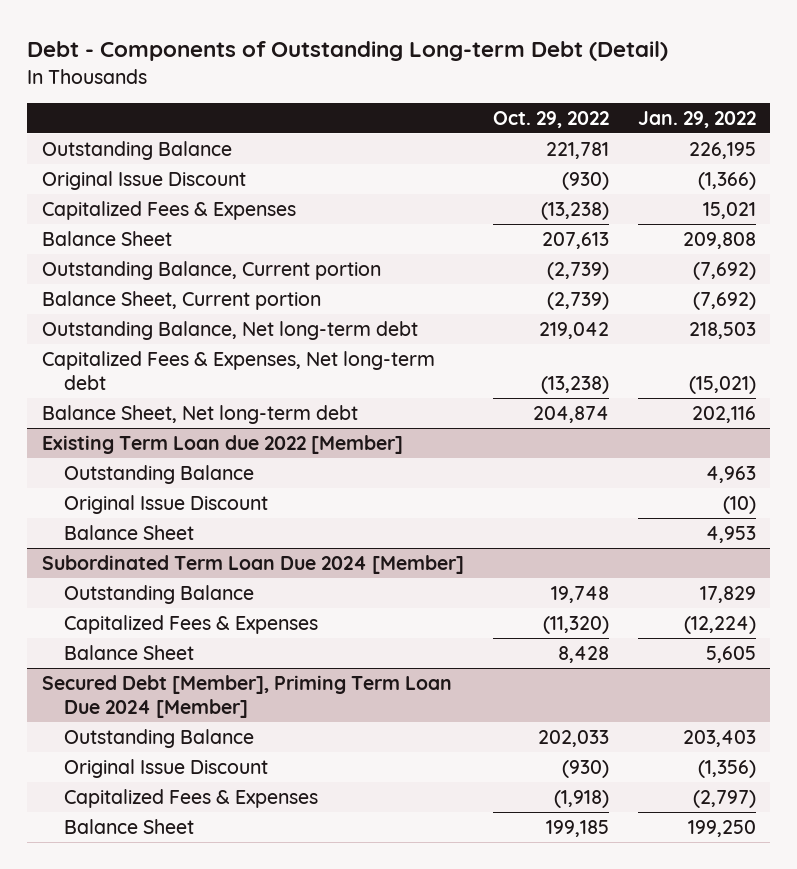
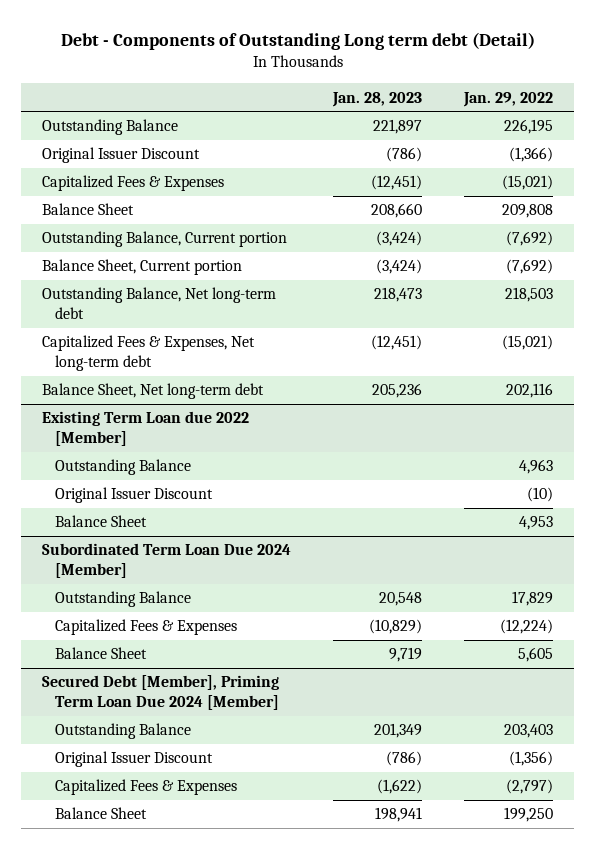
[27,41,669,62] Debt - Components of Outstanding Long-term Debt (Detail) -> [60,32,535,51] Debt - Components of Outstanding Long term debt (Detail)
[492,110,609,128] Oct. 29, 2022 -> none
none -> [332,91,423,107] Jan. 28, 2023
[41,170,246,190] Original Issue Discount -> [42,147,201,164] Original Issuer Discount
[702,201,756,219] 15,021 -> [502,175,554,191] (15,021)
[63,494,268,514] Original Issue Discount -> [55,487,214,504] Original Issuer Discount
[63,758,268,778] Original Issue Discount -> [55,751,214,768] Original Issuer Discount

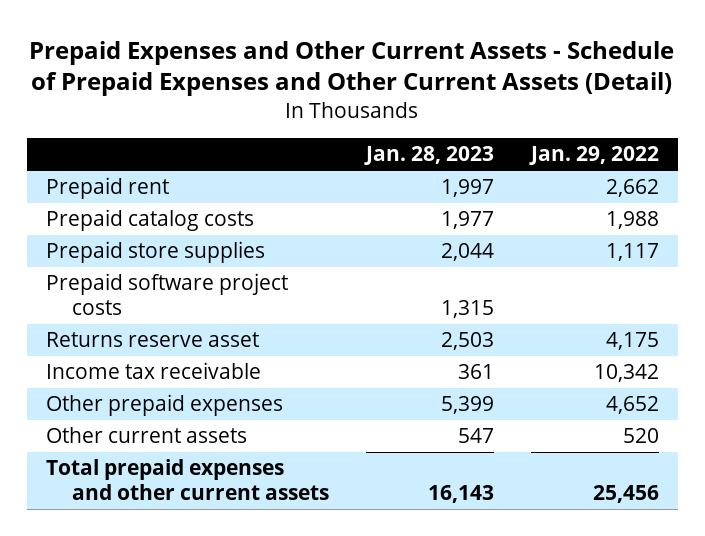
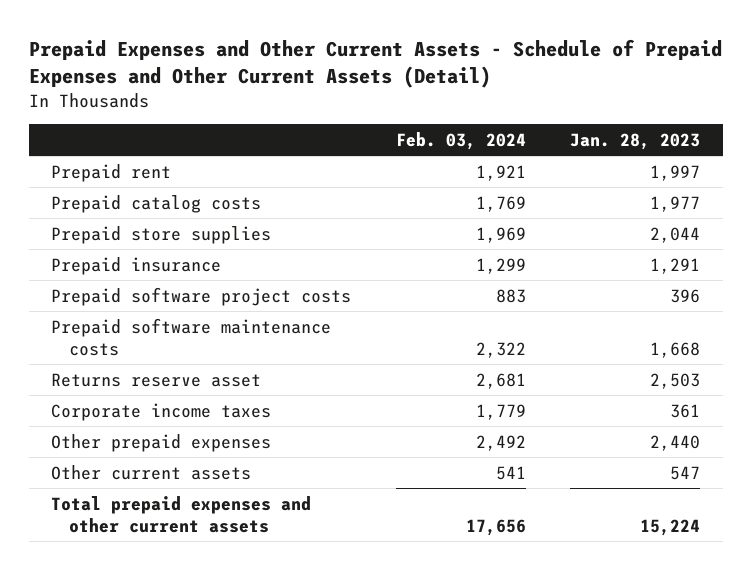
[528,146,659,166] Jan. 29, 2022 -> none
none -> [395,131,526,150] Feb. 03, 2024
none -> [50,256,221,275] Prepaid insurance
[440,299,494,318] 1,315 -> [670,288,701,303] 396
none -> [50,317,331,356] Prepaid software maintenance costs
[45,362,261,380] Income tax receivable -> [50,402,271,421] Corporate income taxes
[440,396,494,415] 5,399 -> [650,434,701,451] 2,440
[427,484,494,503] 16,143 -> [640,518,701,536] 15,224

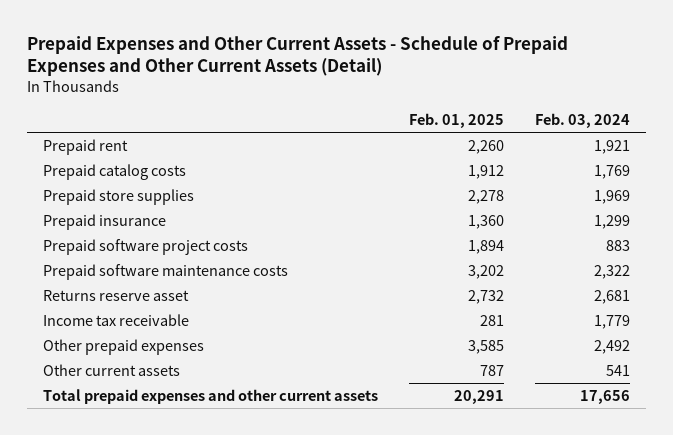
[570,132,701,150] Jan. 28, 2023 -> none
none -> [409,112,505,128] Feb. 01, 2025
[50,402,271,421] Corporate income taxes -> [42,314,189,327] Income tax receivable

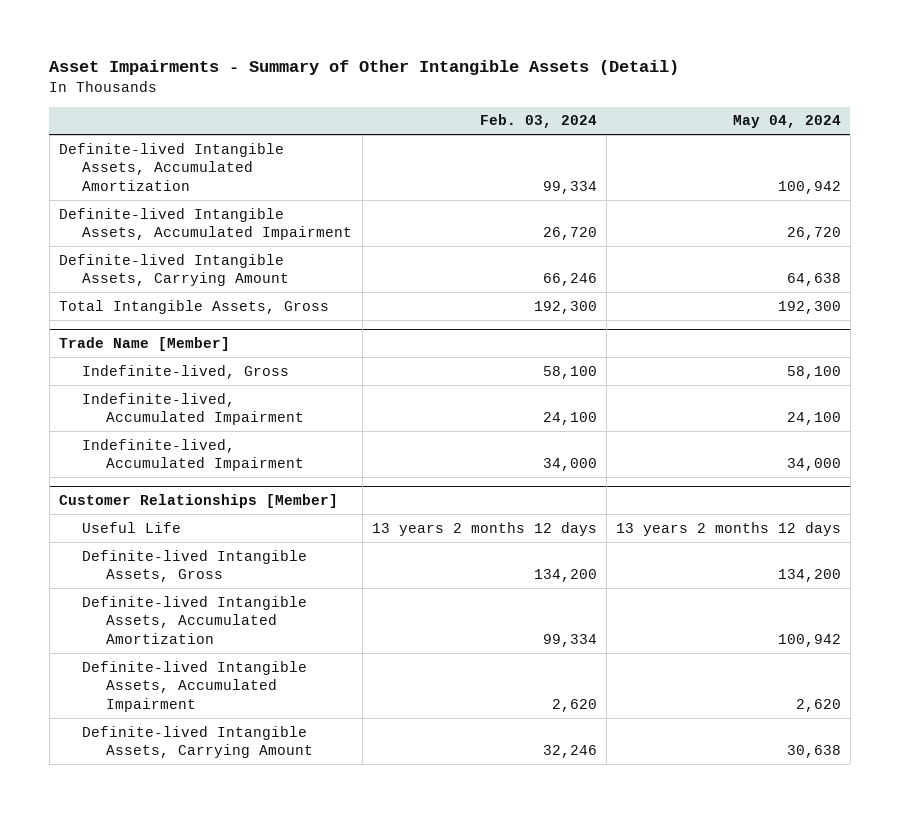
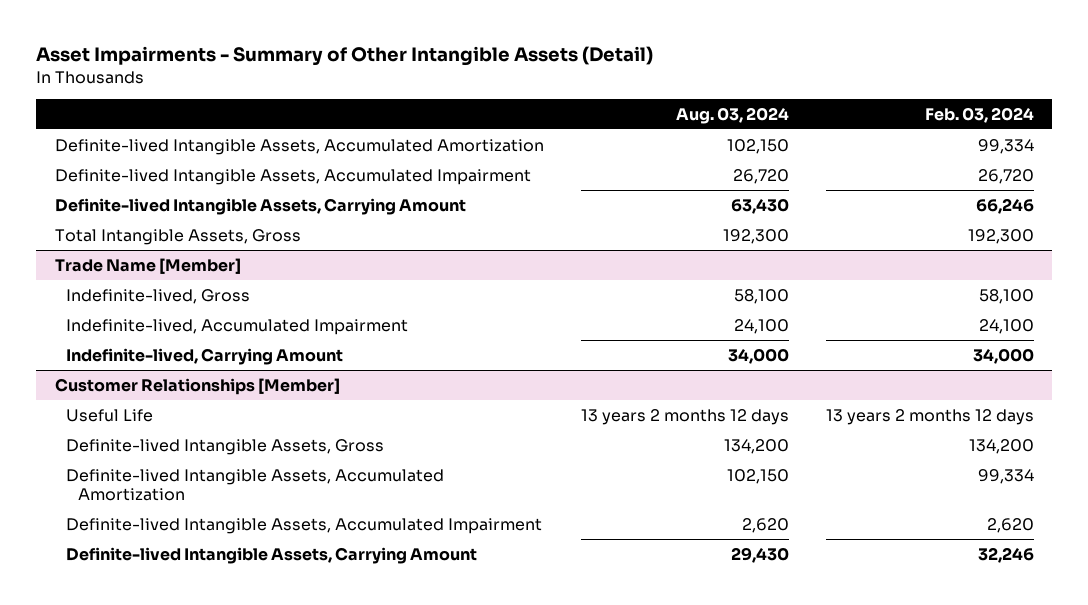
[732,115,841,129] May 04, 2024 -> none
none -> [675,106,789,124] Aug. 03, 2024
[82,438,304,472] Indefinite-lived, Accumulated Impairment -> [66,347,344,365] Indefinite-lived, Carrying Amount

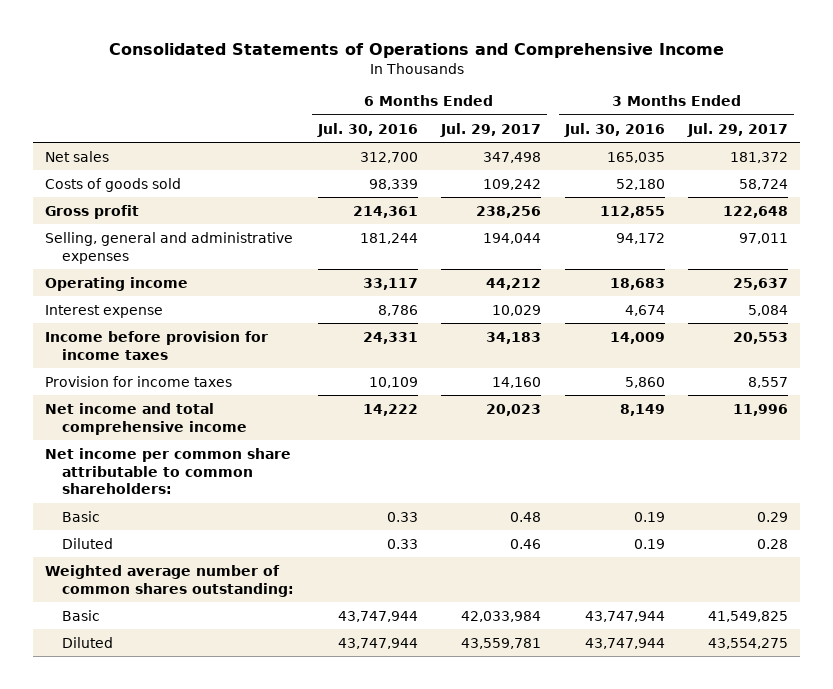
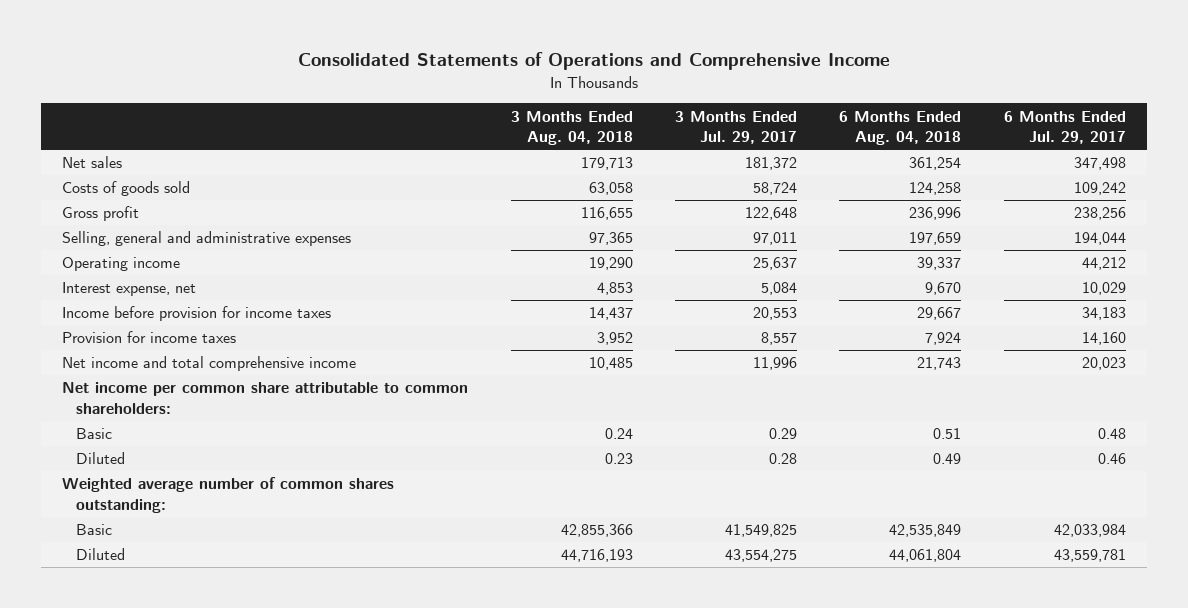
[316,122,418,137] Jul. 30, 2016 -> none
[563,122,665,137] Jul. 30, 2016 -> none
none -> [510,110,633,146] 3 Months Ended Aug. 04, 2018
none -> [839,110,962,146] 6 Months Ended Aug. 04, 2018
[44,304,163,318] Interest expense -> [62,282,197,297] Interest expense, net

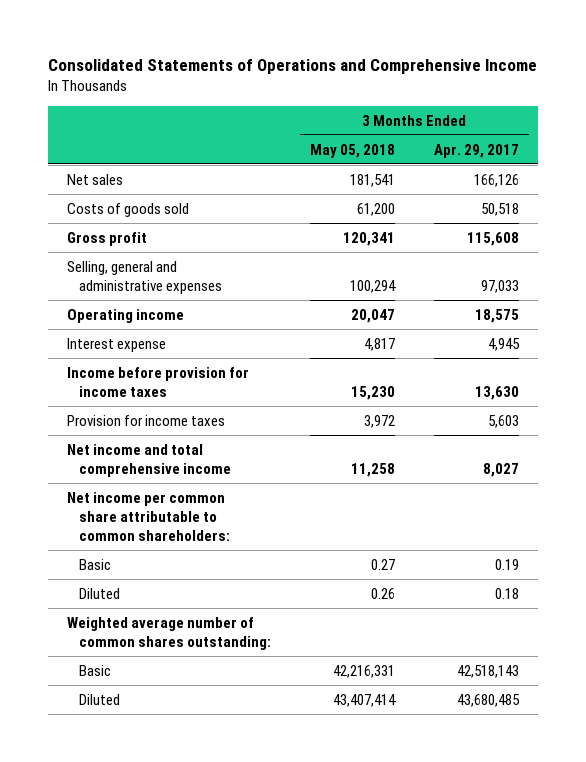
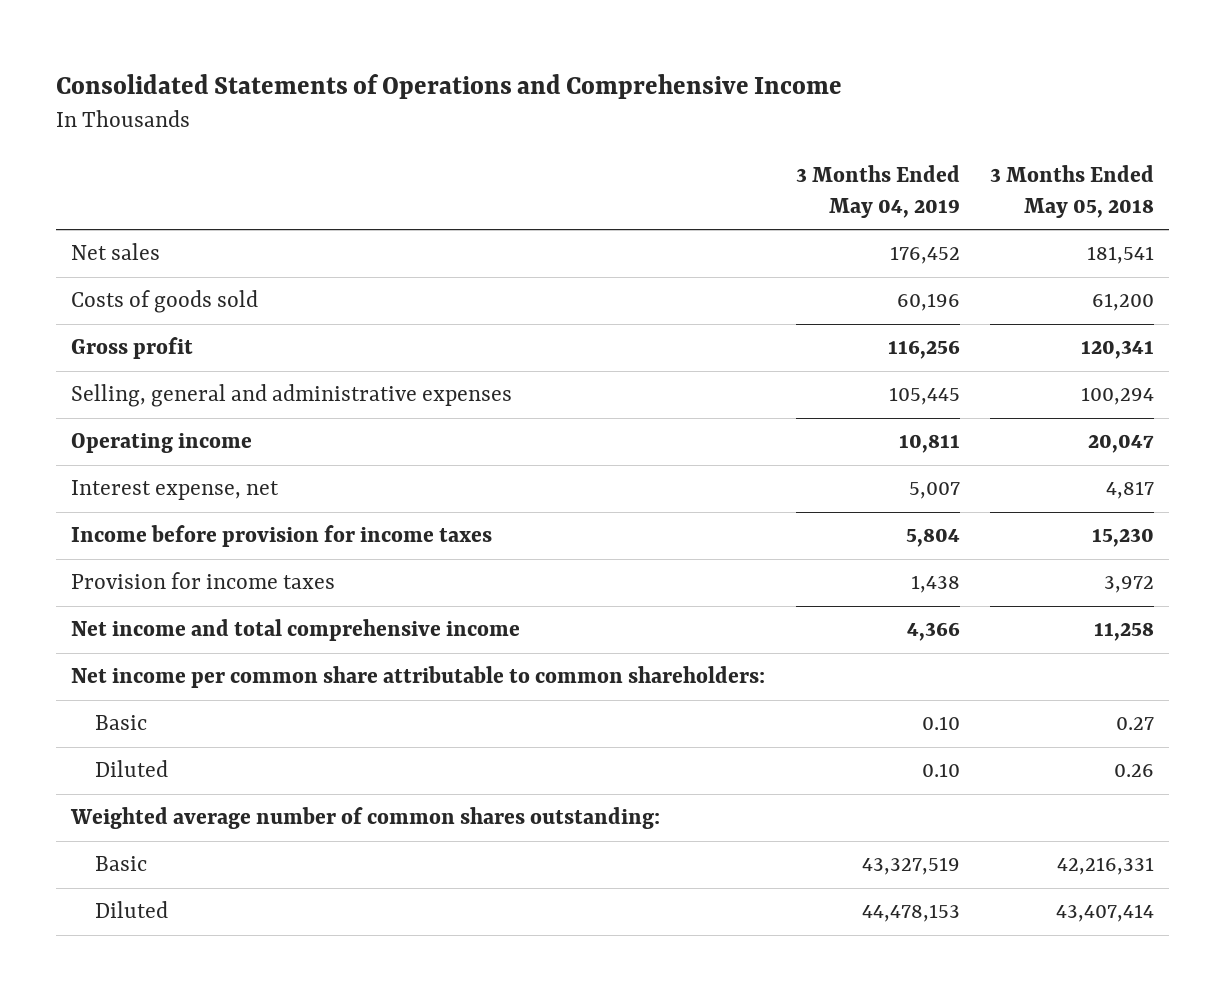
[433,143,519,158] Apr. 29, 2017 -> none
none -> [795,165,960,218] 3 Months Ended May 04, 2019
[67,337,167,352] Interest expense -> [71,480,280,501] Interest expense, net

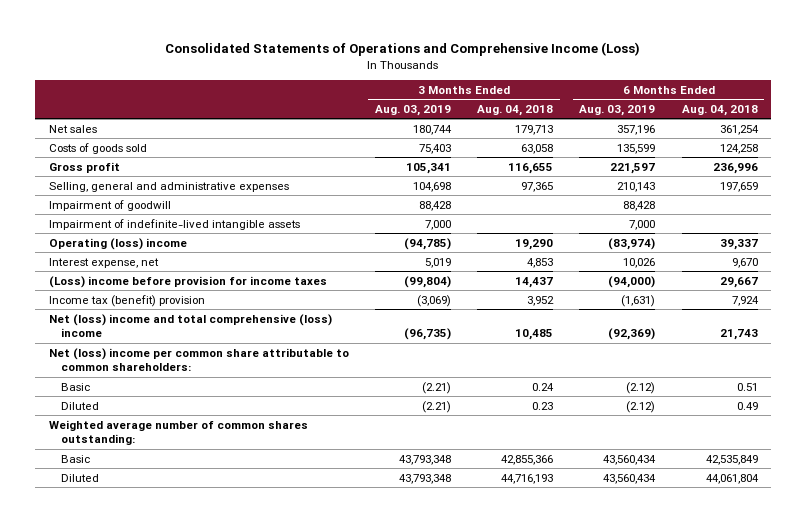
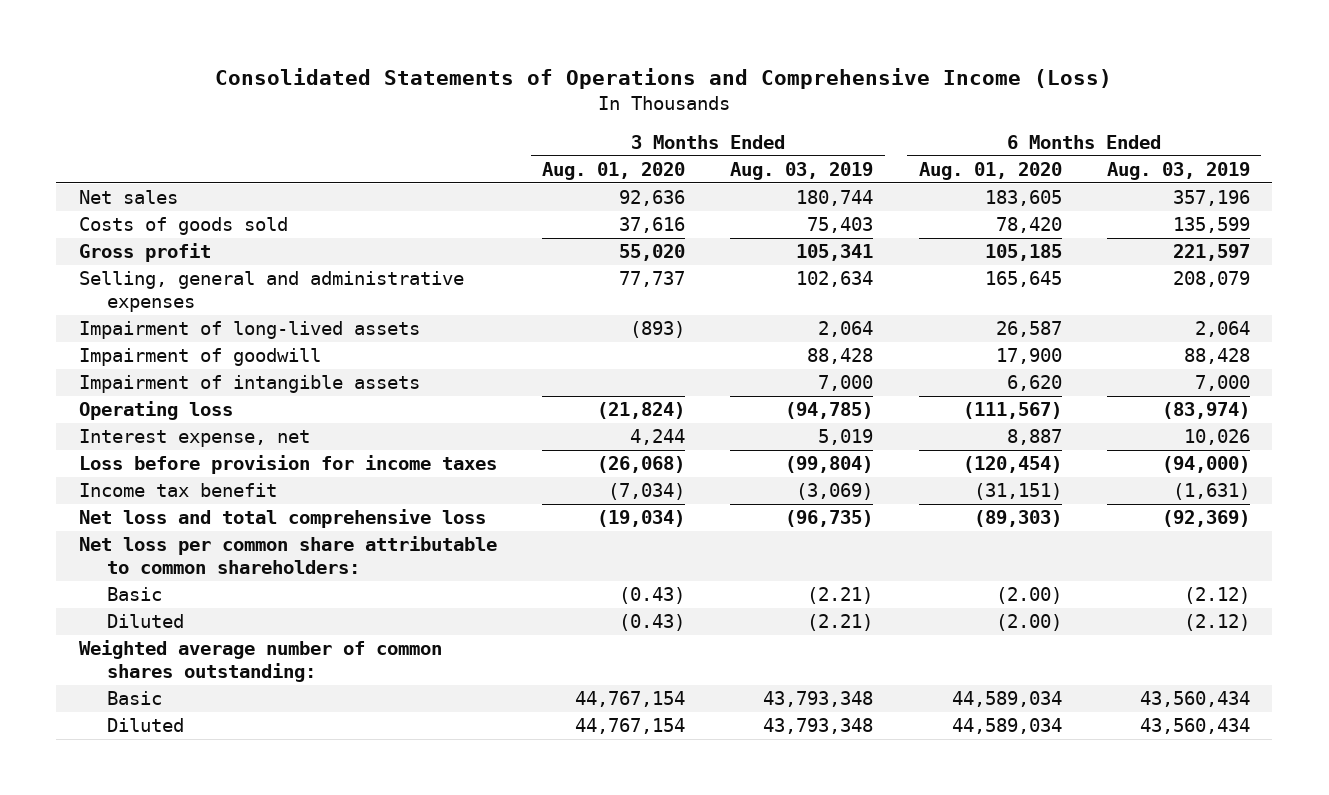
[477,104,554,116] Aug. 04, 2018 -> none
[681,104,758,116] Aug. 04, 2018 -> none
none -> [542,161,686,180] Aug. 01, 2020
none -> [918,161,1062,180] Aug. 01, 2020
[412,181,451,192] 104,698 -> [796,271,874,288] 102,634
[617,181,656,192] 210,143 -> [1172,271,1250,288] 208,079
none -> [78,321,420,340] Impairment of long-lived assets
[48,218,300,230] Impairment of indefinite-lived intangible assets -> [78,375,420,394] Impairment of intangible assets
[48,237,187,250] Operating (loss) income -> [78,401,233,421] Operating loss
[48,275,327,288] (Loss) income before provision for income taxes -> [78,455,497,475] Loss before provision for income taxes
[48,294,205,307] Income tax (benefit) provision -> [78,483,277,498] Income tax benefit
[48,313,332,338] Net (loss) income and total comprehensive (loss) income -> [78,509,486,529] Net loss and total comprehensive loss
[48,347,349,372] Net (loss) income per common share attributable to common shareholders: -> [78,536,497,574] Net loss per common share attributable to common shareholders:

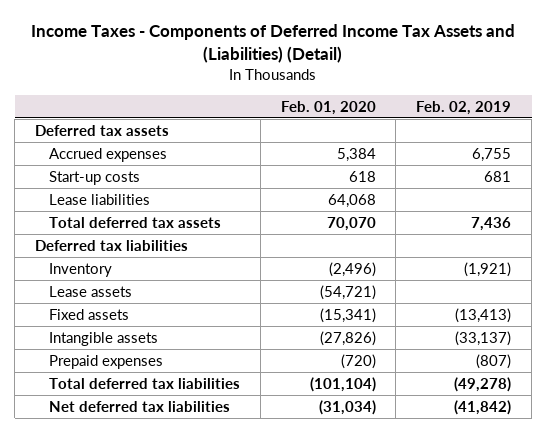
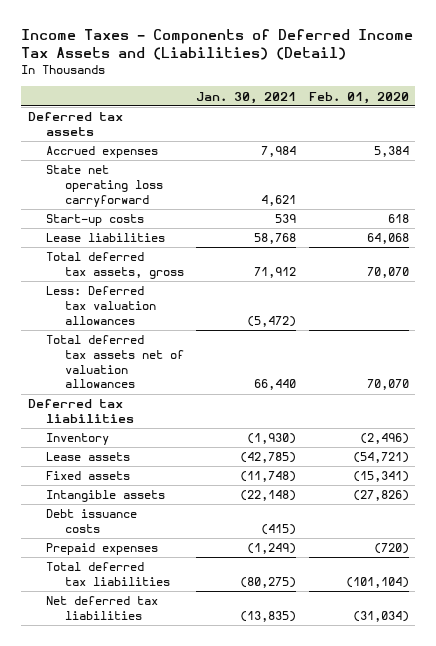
[416,100,512,115] Feb. 02, 2019 -> none
none -> [196,91,297,104] Jan. 30, 2021
none -> [46,165,163,207] State net operating loss carryforward
[48,216,221,228] Total deferred tax assets -> [46,252,184,279] Total deferred tax assets, gross
none -> [46,286,156,325] Less: Deferred tax valuation allowances
none -> [46,335,184,389] Total deferred tax assets net of valuation allowances
none -> [46,509,138,533] Debt issuance costs

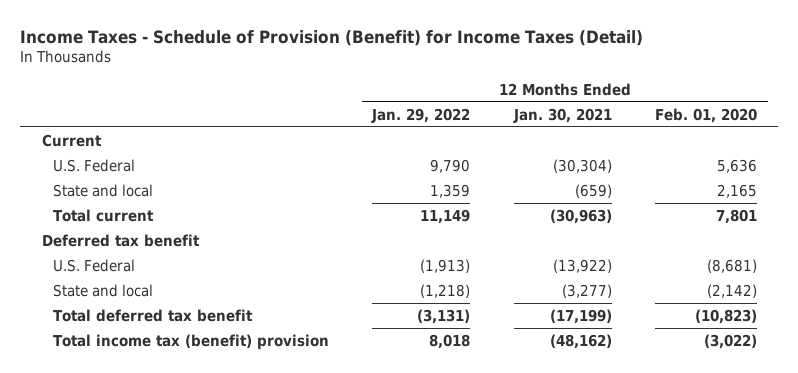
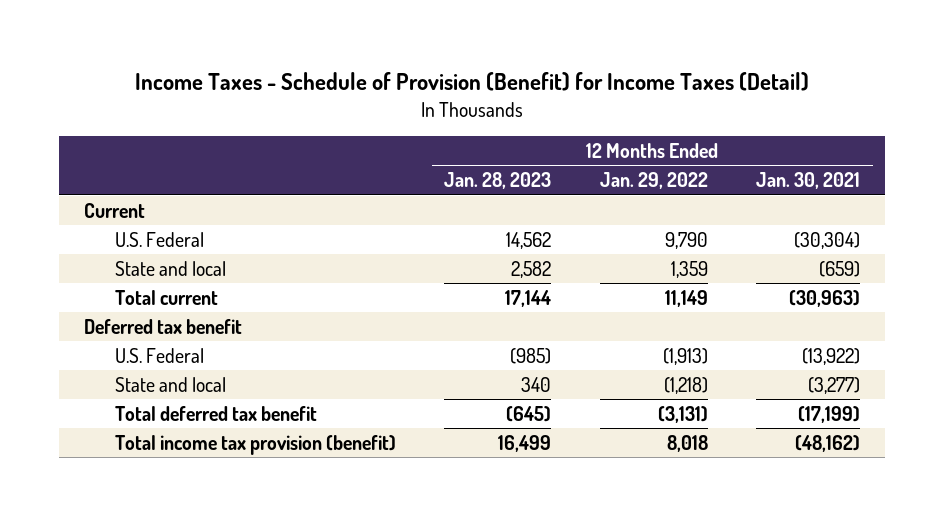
[654,107,757,123] Feb. 01, 2020 -> none
none -> [444,172,552,190] Jan. 28, 2023
[53,333,330,350] Total income tax (benefit) provision -> [114,434,396,455] Total income tax provision (benefit)

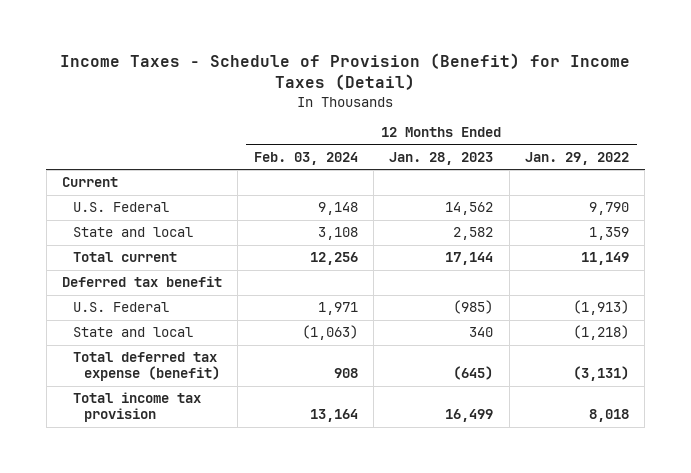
[756,172,861,190] Jan. 30, 2021 -> none
none -> [253,151,358,165] Feb. 03, 2024
[114,405,317,421] Total deferred tax benefit -> [73,352,220,382] Total deferred tax expense (benefit)
[114,434,396,455] Total income tax provision (benefit) -> [73,392,202,423] Total income tax provision

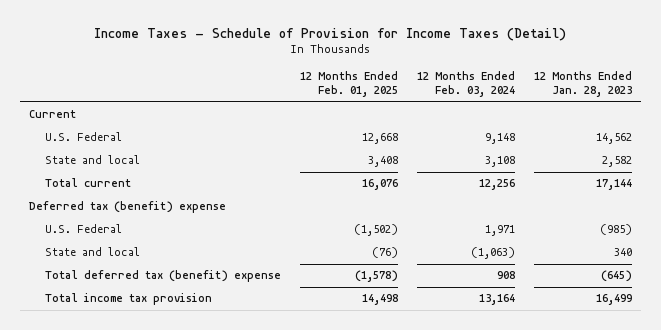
[60,53,631,91] Income Taxes - Schedule of Provision (Benefit) for Income Taxes (Detail) -> [94,27,567,41] Income Taxes - Schedule of Provision for Income Taxes (Detail)
[524,151,629,165] Jan. 29, 2022 -> none
none -> [299,71,398,98] 12 Months Ended Feb. 01, 2025
[62,276,223,288] Deferred tax benefit -> [29,201,227,214] Deferred tax (benefit) expense
[73,352,220,382] Total deferred tax expense (benefit) -> [44,270,281,283] Total deferred tax (benefit) expense

